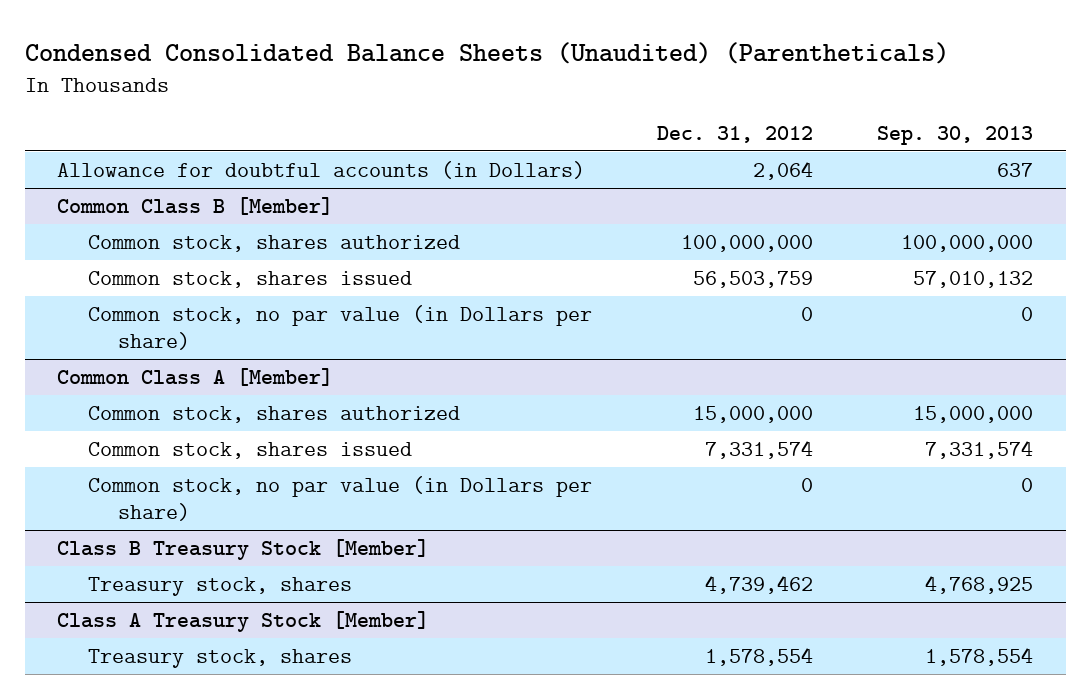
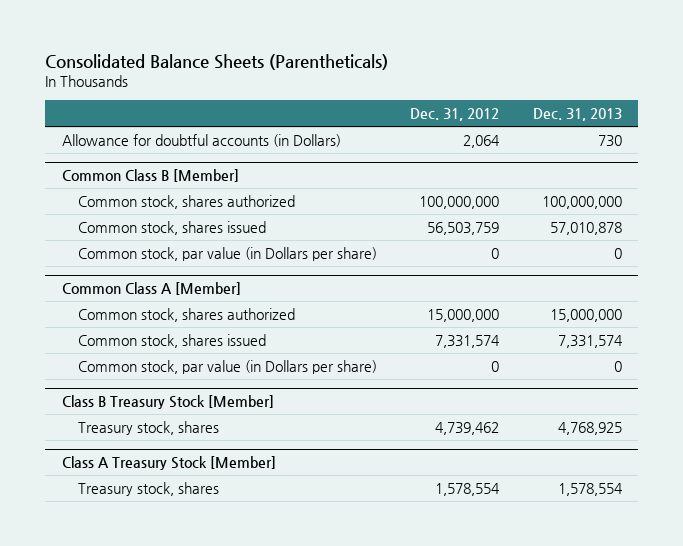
[25,42,950,65] Condensed Consolidated Balance Sheets (Unaudited) (Parentheticals) -> [44,53,388,70] Consolidated Balance Sheets (Parentheticals)
[877,126,1034,146] Sep. 30, 2013 -> none
none -> [532,108,622,122] Dec. 31, 2013
[87,304,592,350] Common stock, no par value (in Dollars per share) -> [78,247,378,262] Common stock, par value (in Dollars per share)
[87,475,592,521] Common stock, no par value (in Dollars per share) -> [78,360,378,375] Common stock, par value (in Dollars per share)

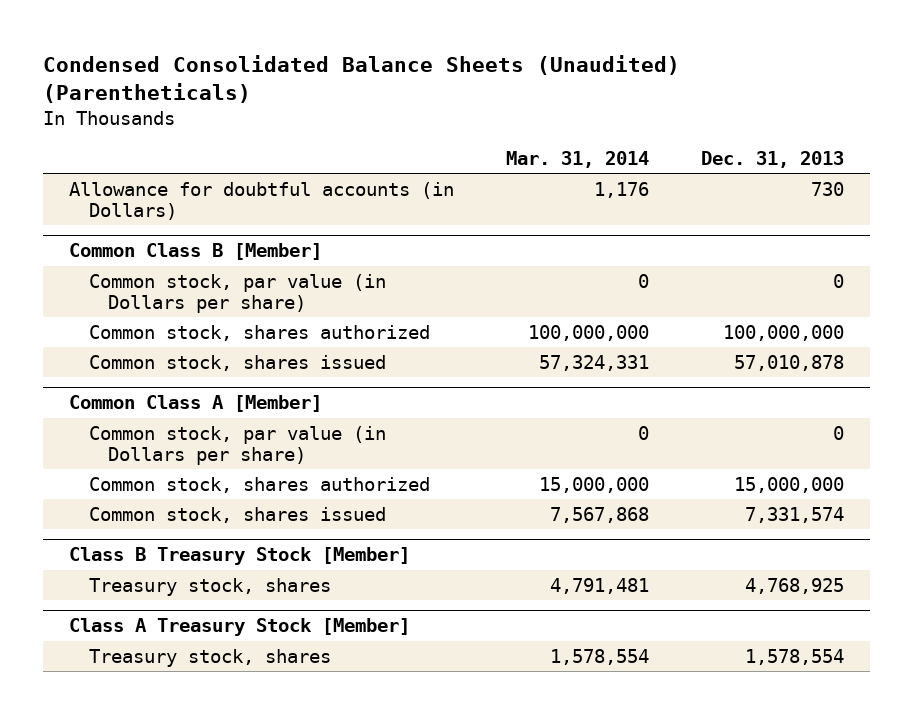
[44,53,388,70] Consolidated Balance Sheets (Parentheticals) -> [43,54,681,104] Condensed Consolidated Balance Sheets (Unaudited) (Parentheticals)
[410,108,500,122] Dec. 31, 2012 -> none
none -> [506,151,650,169] Mar. 31, 2014
[78,247,378,262] Common stock, par value (in Dollars per share) -> [88,273,386,314] Common stock, par value (in Dollars per share)
[78,360,378,375] Common stock, par value (in Dollars per share) -> [88,425,386,466] Common stock, par value (in Dollars per share)

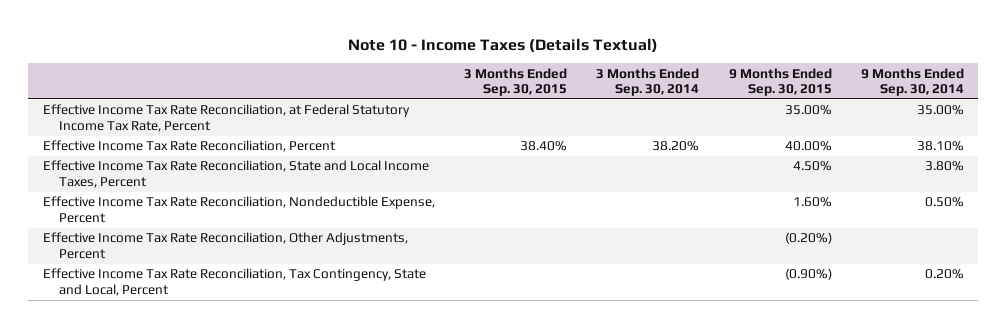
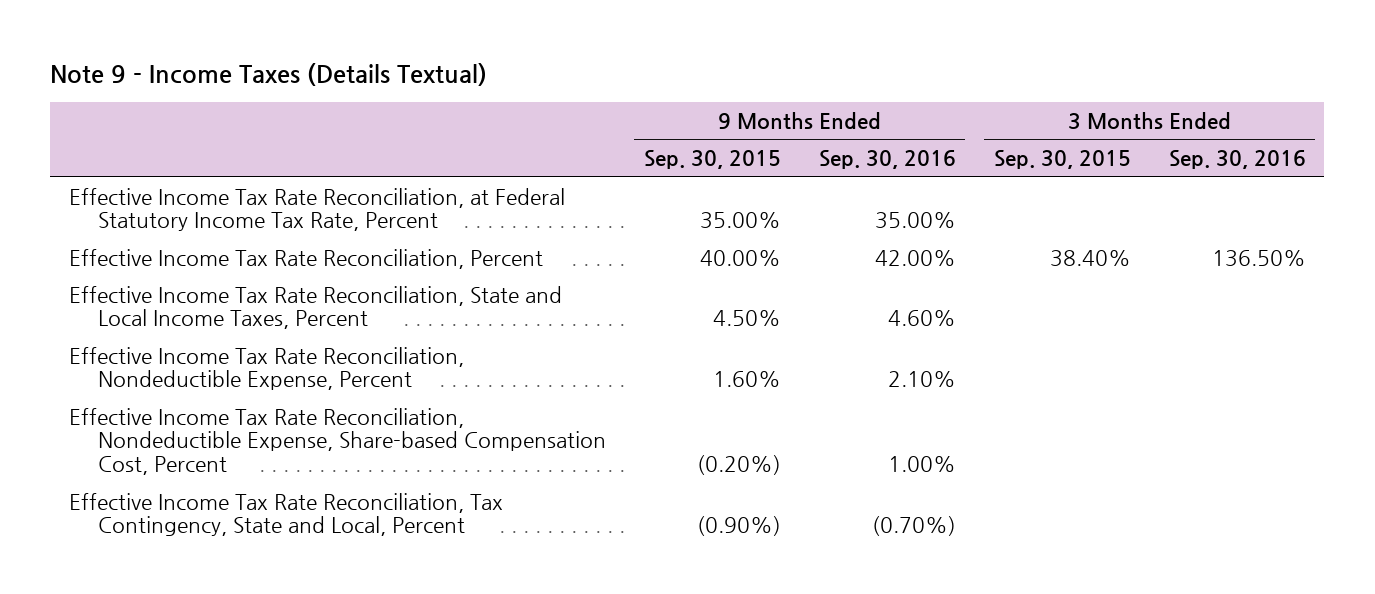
[348,37,659,53] Note 10 - Income Taxes (Details Textual) -> [50,63,488,87] Note 9 - Income Taxes (Details Textual)
[596,67,700,97] 3 Months Ended Sep. 30, 2014 -> none
[860,67,964,97] 9 Months Ended Sep. 30, 2014 -> none
none -> [818,150,956,170] Sep. 30, 2016
none -> [1168,150,1306,170] Sep. 30, 2016
[42,232,408,260] Effective Income Tax Rate Reconciliation, Other Adjustments, Percent -> none
none -> [69,407,606,476] Effective Income Tax Rate Reconciliation, Nondeductible Expense, Share-based Compensation Cost, Percent

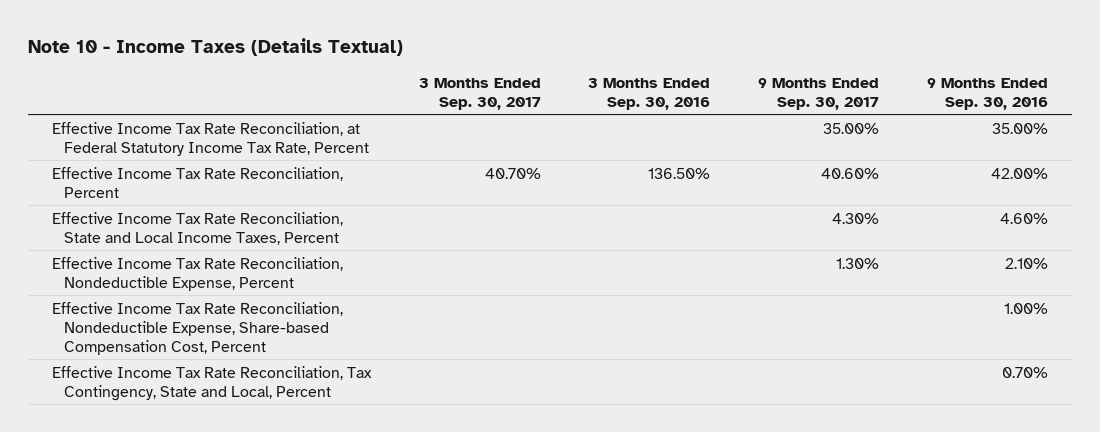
[50,63,488,87] Note 9 - Income Taxes (Details Textual) -> [28,37,404,56] Note 10 - Income Taxes (Details Textual)
[643,150,781,170] Sep. 30, 2015 -> none
[993,150,1131,170] Sep. 30, 2015 -> none
none -> [418,77,541,110] 3 Months Ended Sep. 30, 2017
none -> [757,77,879,110] 9 Months Ended Sep. 30, 2017
[871,516,956,537] (0.70%) -> [1001,366,1048,378] 0.70%

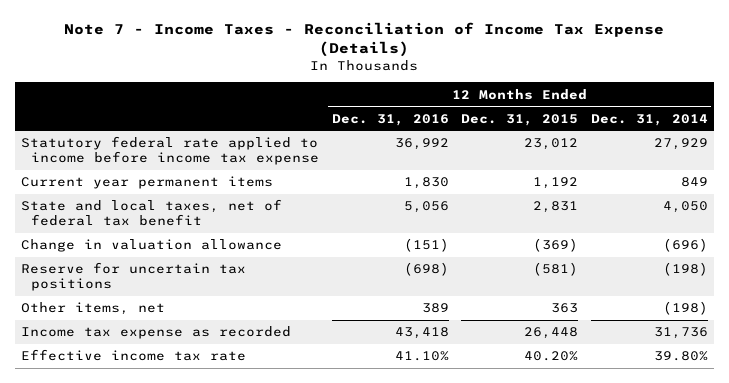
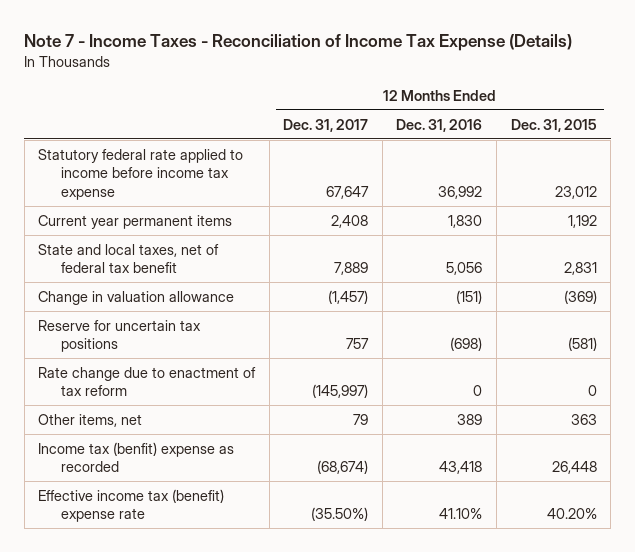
[590,113,708,126] Dec. 31, 2014 -> none
none -> [283,118,369,132] Dec. 31, 2017
none -> [38,366,257,397] Rate change due to enactment of tax reform
[21,326,292,340] Income tax expense as recorded -> [38,441,235,473] Income tax (benfit) expense as recorded
[21,349,247,362] Effective income tax rate -> [38,488,225,523] Effective income tax (benefit) expense rate

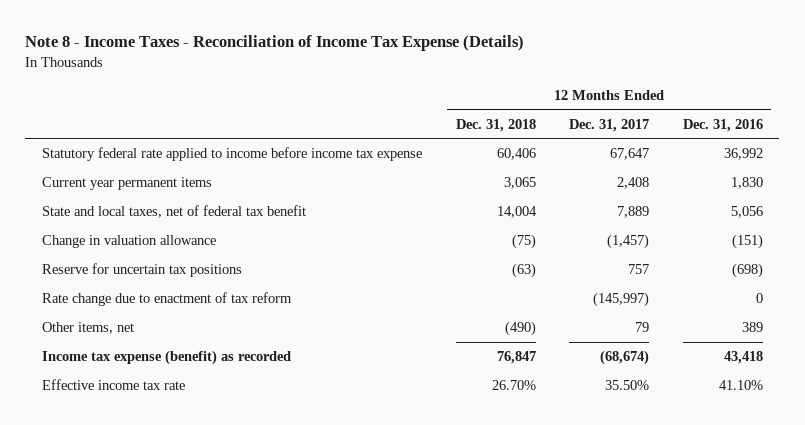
[24,33,573,51] Note 7 - Income Taxes - Reconciliation of Income Tax Expense (Details) -> [25,35,525,52] Note 8 - Income Taxes - Reconciliation of Income Tax Expense (Details)
[510,118,597,132] Dec. 31, 2015 -> none
none -> [455,118,536,132] Dec. 31, 2018
[38,441,235,473] Income tax (benfit) expense as recorded -> [42,350,292,366] Income tax expense (benefit) as recorded
[38,488,225,523] Effective income tax (benefit) expense rate -> [42,379,186,391] Effective income tax rate
[311,507,369,522] (35.50%) -> [605,380,650,391] 35.50%

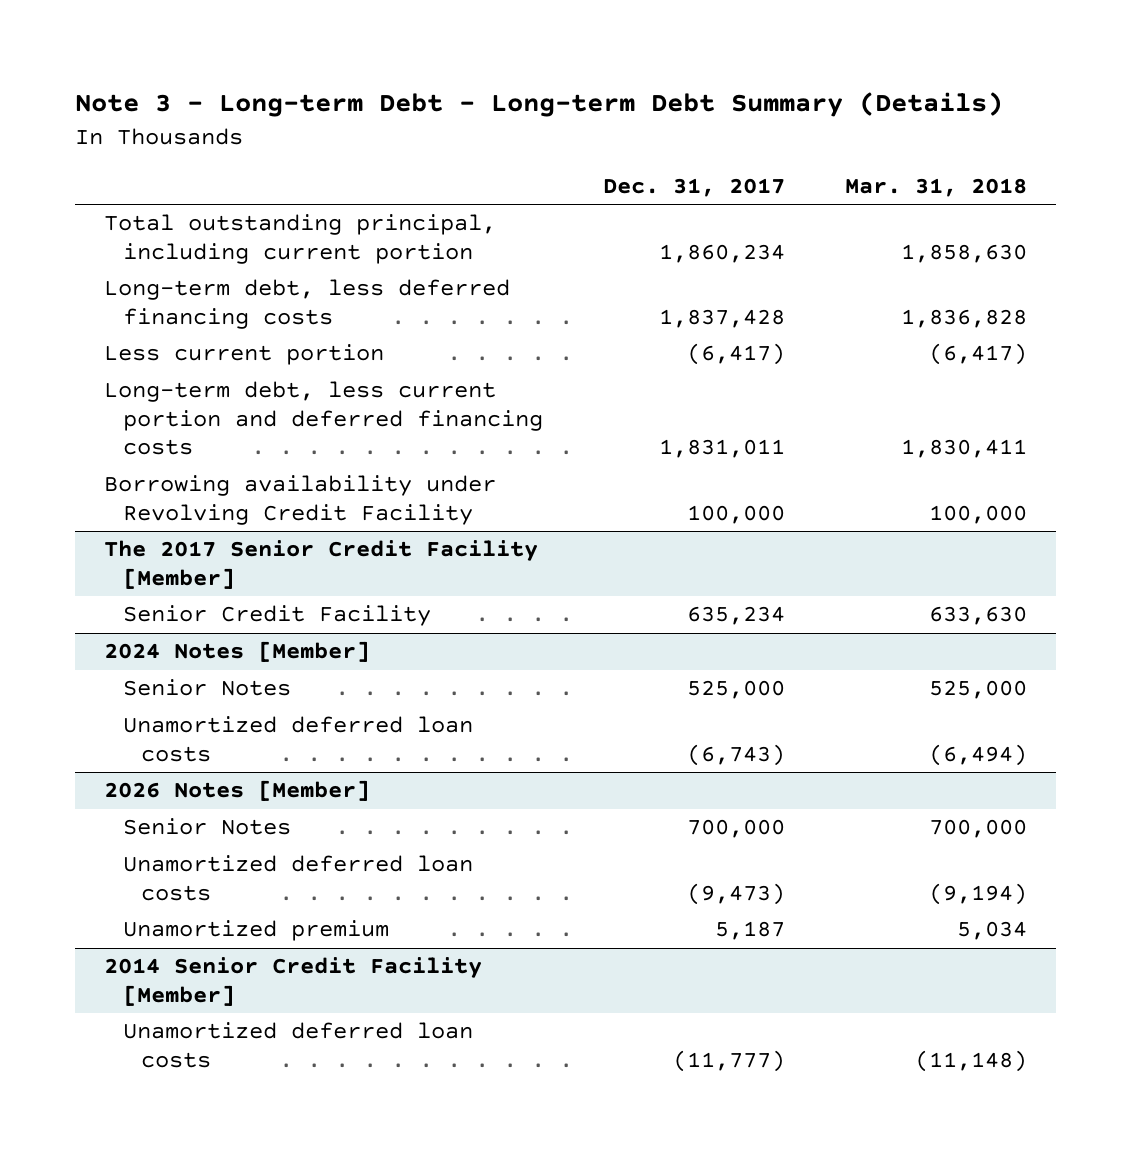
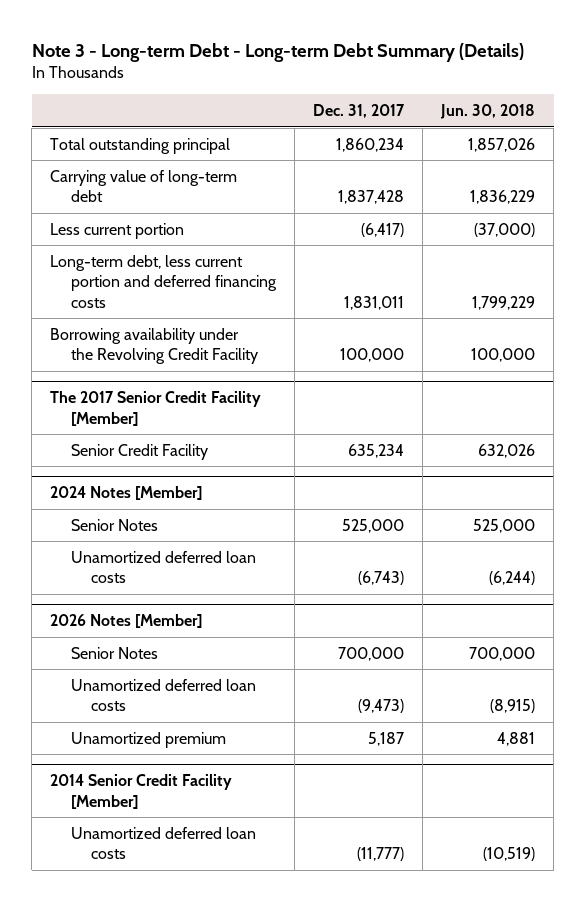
[844,177,1027,197] Mar. 31, 2018 -> none
none -> [440,103,536,119] Jun. 30, 2018
[104,214,497,264] Total outstanding principal, including current portion -> [50,137,231,154] Total outstanding principal
[104,279,511,329] Long-term debt, less deferred financing costs -> [50,169,238,203] Carrying value of long-term debt
[104,475,497,525] Borrowing availability under Revolving Credit Facility -> [50,327,258,365] Borrowing availability under the Revolving Credit Facility

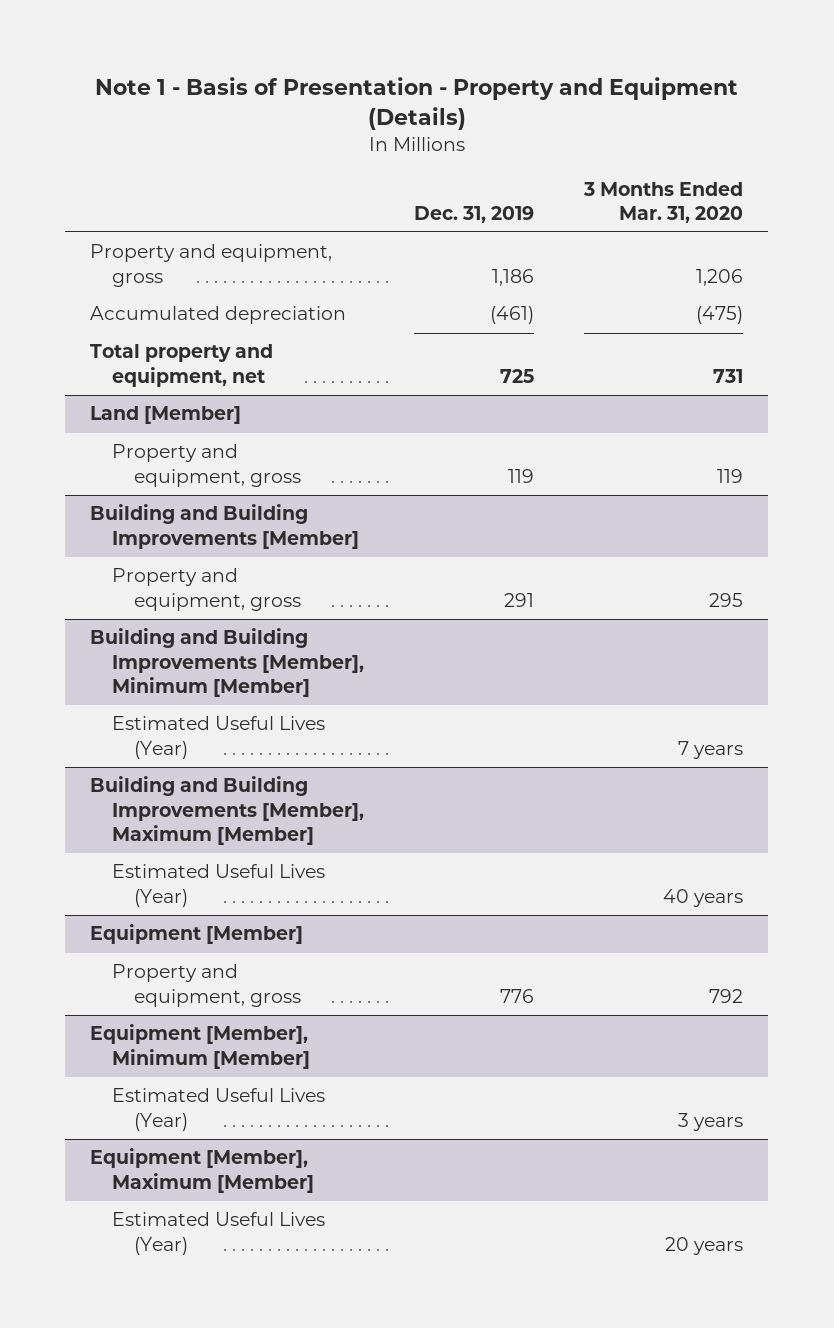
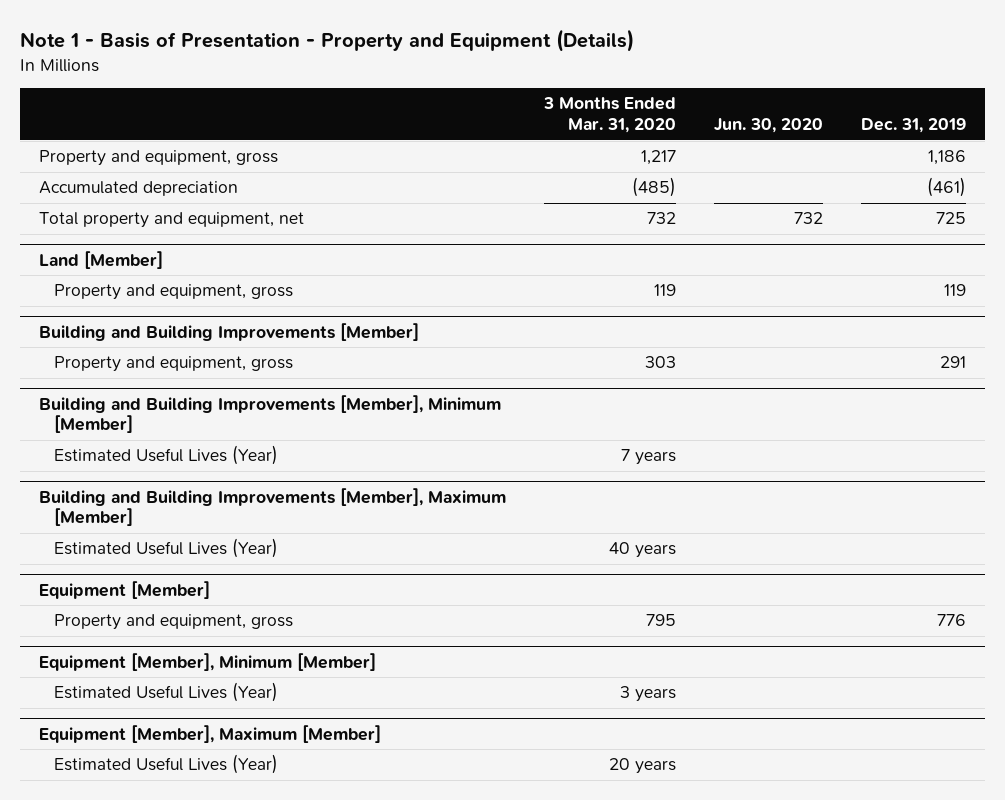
none -> [714,118,824,134] Jun. 30, 2020
[696,268,744,286] 1,206 -> [641,150,677,166] 1,217
[696,306,744,325] (475) -> [632,177,677,198] (485)
[713,368,744,383] 731 -> [647,212,677,225] 732
[709,592,744,607] 295 -> [645,356,677,369] 303
[709,988,744,1003] 792 -> [646,614,677,627] 795

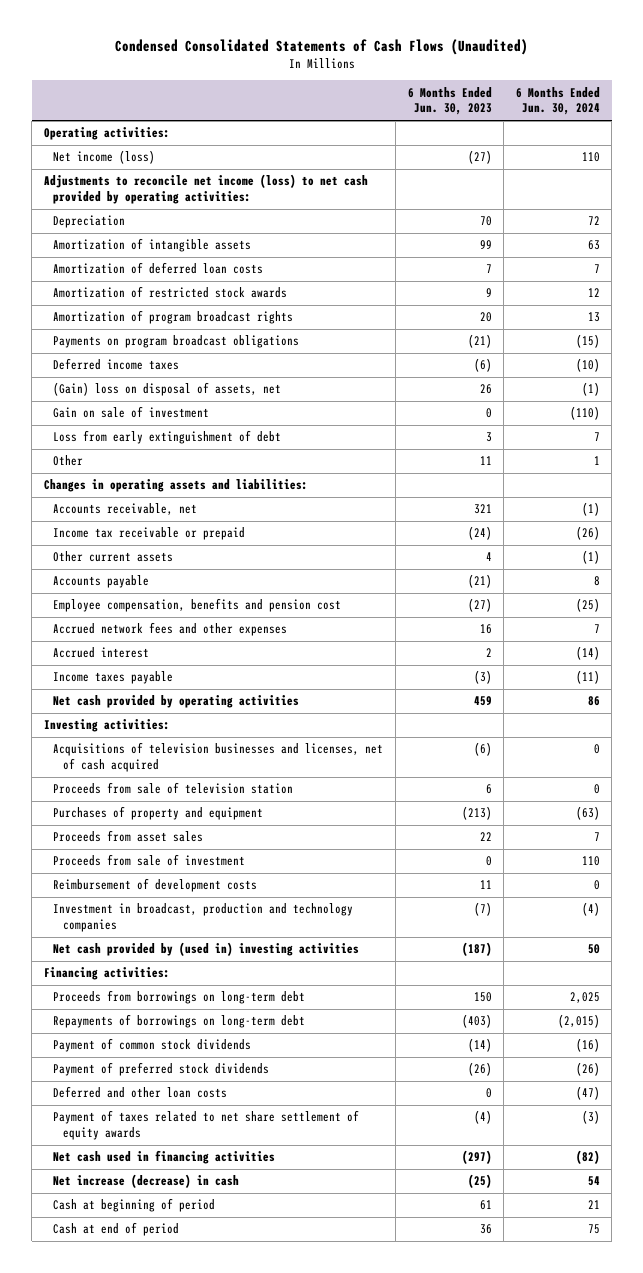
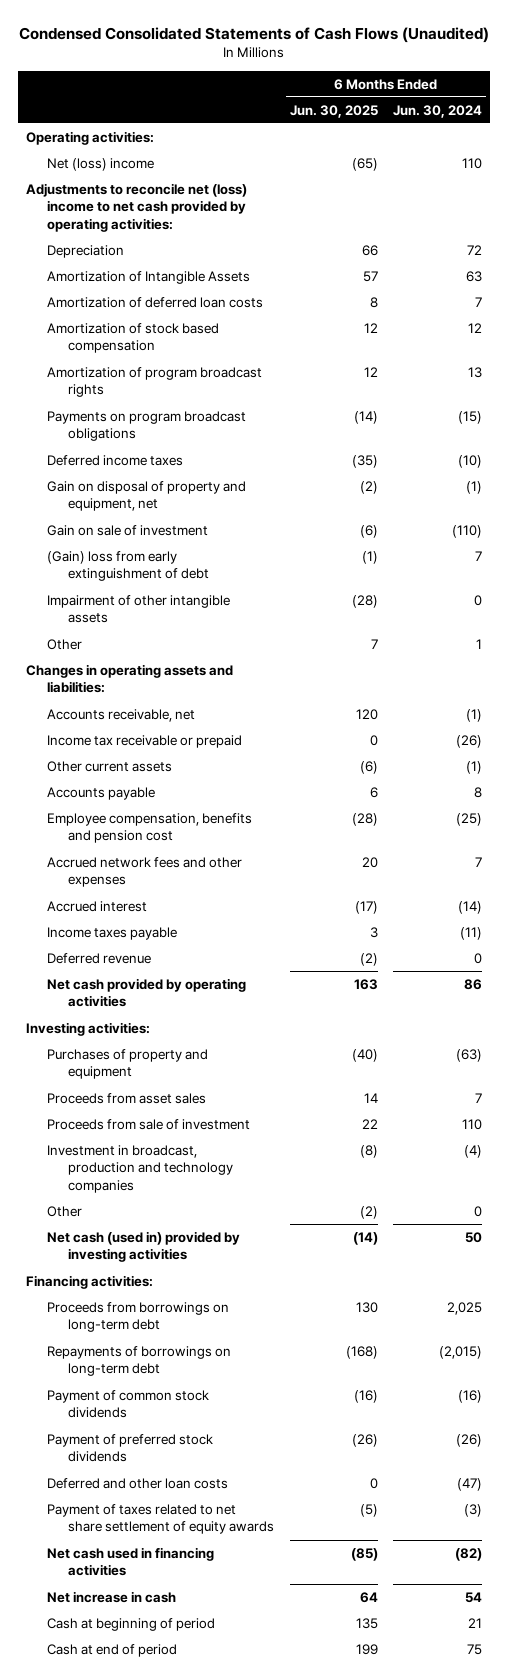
[407,86,492,116] 6 Months Ended Jun. 30, 2023 -> none
none -> [289,104,378,118] Jun. 30, 2025
[53,150,156,165] Net income (loss) -> [47,157,155,171] Net (loss) income
[43,174,368,204] Adjustments to reconcile net income (loss) to net cash provided by operating activities: -> [25,182,247,232] Adjustments to reconcile net (loss) income to net cash provided by operating activities:
[53,238,252,253] Amortization of intangible assets -> [47,270,251,284] Amortization of Intangible Assets
[53,286,288,299] Amortization of restricted stock awards -> [47,322,220,354] Amortization of stock based compensation
[53,382,282,397] (Gain) loss on disposal of assets, net -> [47,480,247,512] Gain on disposal of property and equipment, net
[53,430,282,445] Loss from early extinguishment of debt -> [47,550,210,582] (Gain) loss from early extinguishment of debt
none -> [47,594,231,624] Impairment of other intangible assets
none -> [47,952,152,964] Deferred revenue
[53,742,384,772] Acquisitions of television businesses and licenses, net of cash acquired -> none
[53,782,294,795] Proceeds from sale of television station -> none
[53,878,258,893] Reimbursement of development costs -> none
none -> [47,1205,83,1217] Other
[53,942,360,957] Net cash provided by (used in) investing activities -> [47,1230,241,1263] Net cash (used in) provided by investing activities
[53,1174,240,1189] Net increase (decrease) in cash -> [47,1590,177,1603] Net increase in cash

